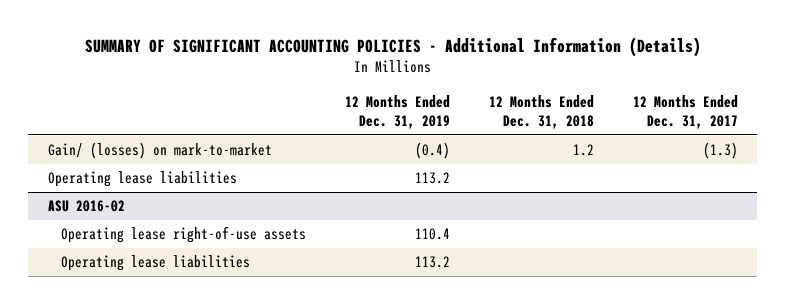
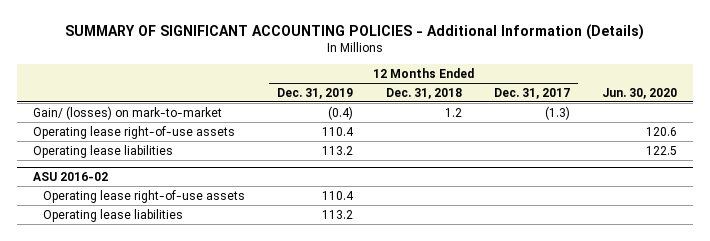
none -> [601,87,677,99] Jun. 30, 2020
none -> [32,125,235,139] Operating lease right-of-use assets

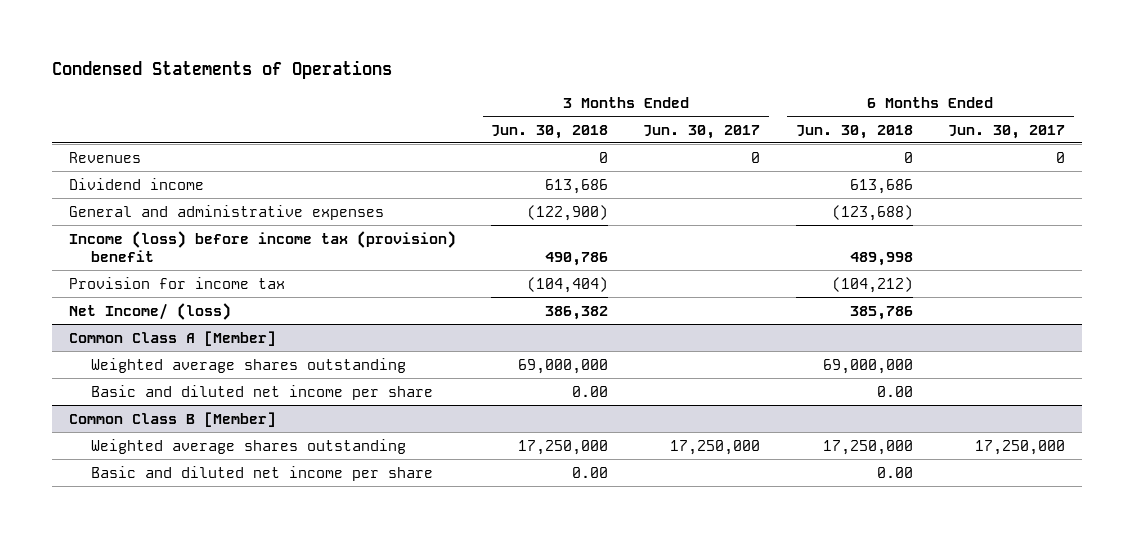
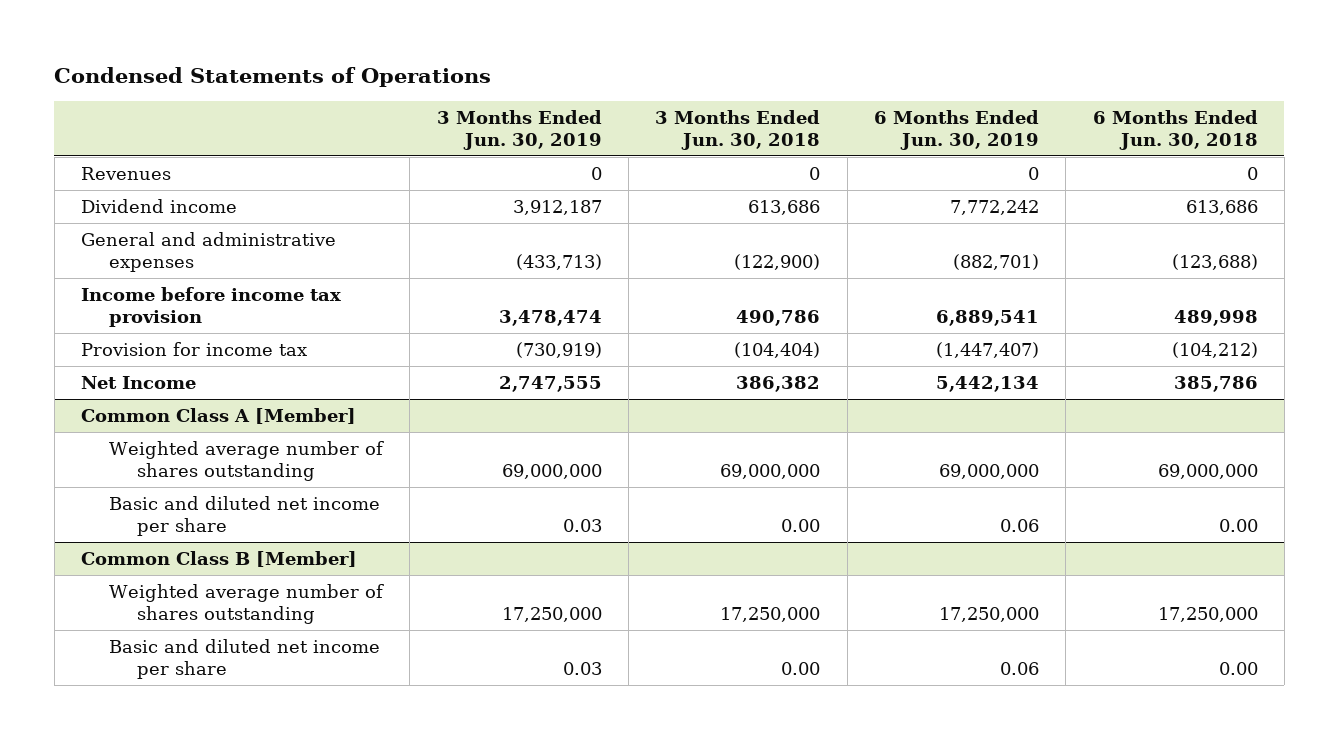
[643,124,761,139] Jun. 30, 2017 -> none
[947,124,1065,139] Jun. 30, 2017 -> none
none -> [436,110,602,150] 3 Months Ended Jun. 30, 2019
none -> [873,110,1039,150] 6 Months Ended Jun. 30, 2019
[69,230,457,262] Income (loss) before income tax (provision) benefit -> [81,287,342,327] Income before income tax provision
[69,302,232,320] Net Income/ (loss) -> [81,376,197,390] Net Income
[91,357,407,373] Weighted average shares outstanding -> [109,441,385,481] Weighted average number of shares outstanding
[91,438,407,454] Weighted average shares outstanding -> [109,584,385,624] Weighted average number of shares outstanding

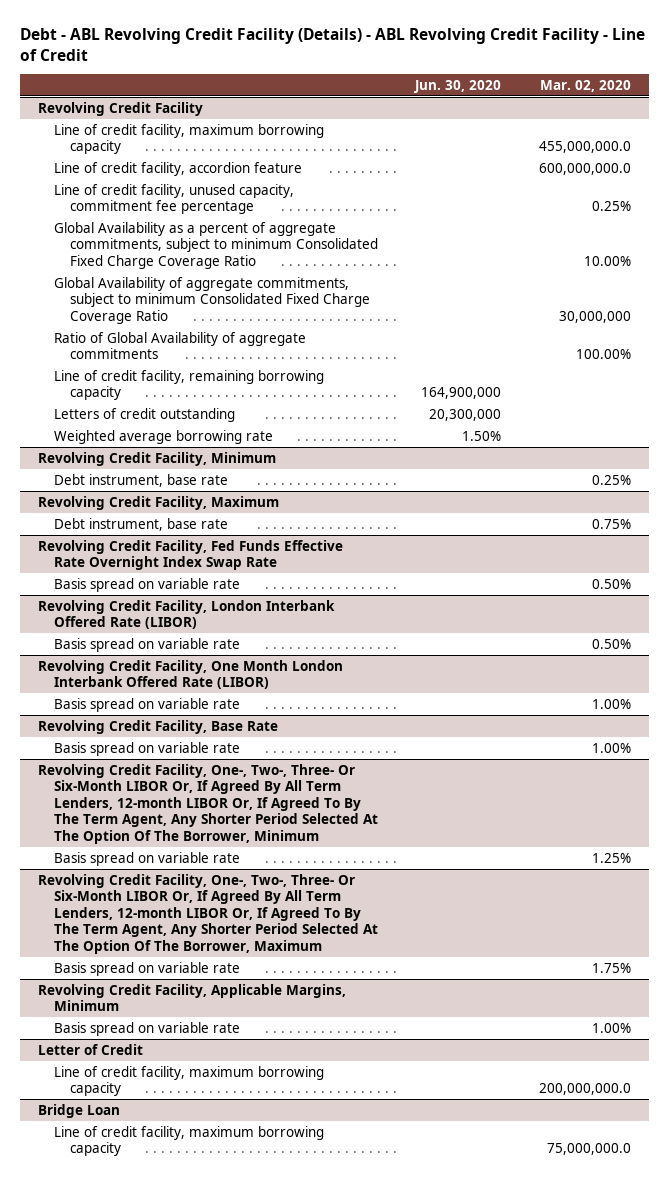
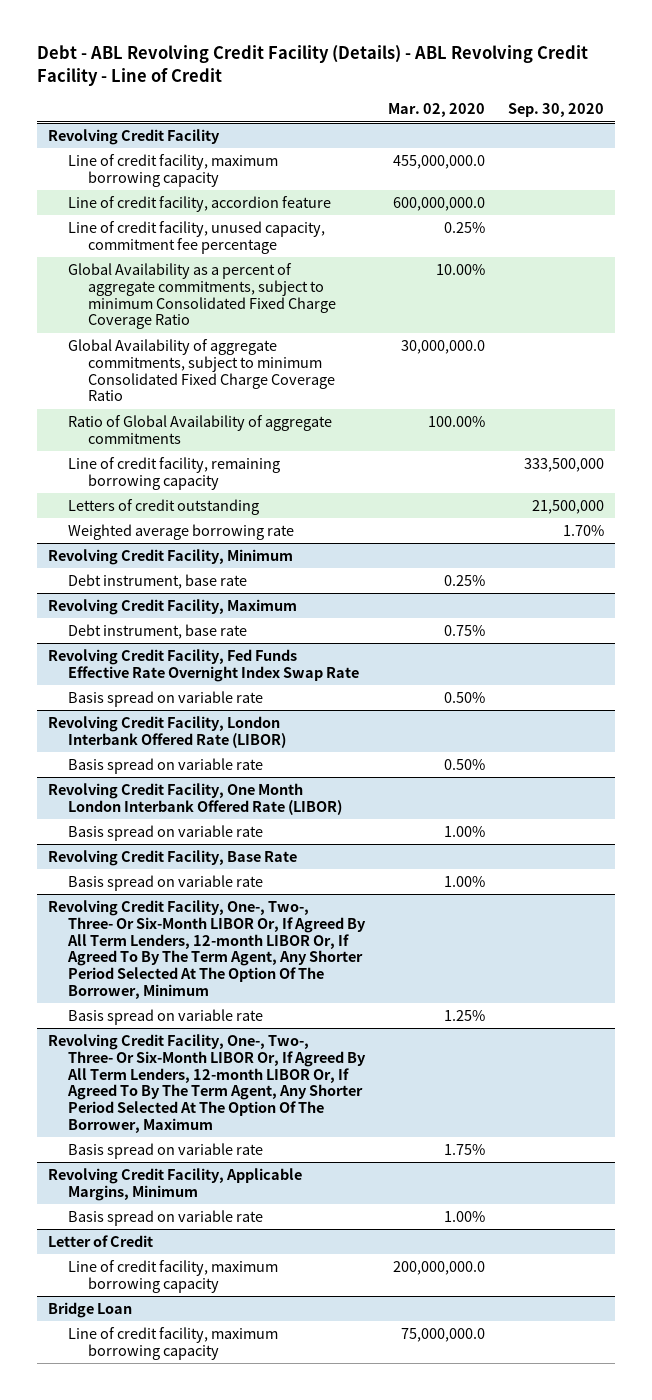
[414,79,502,93] Jun. 30, 2020 -> none
none -> [507,103,604,118] Sep. 30, 2020
[558,310,631,323] 30,000,000 -> [400,339,485,354] 30,000,000.0

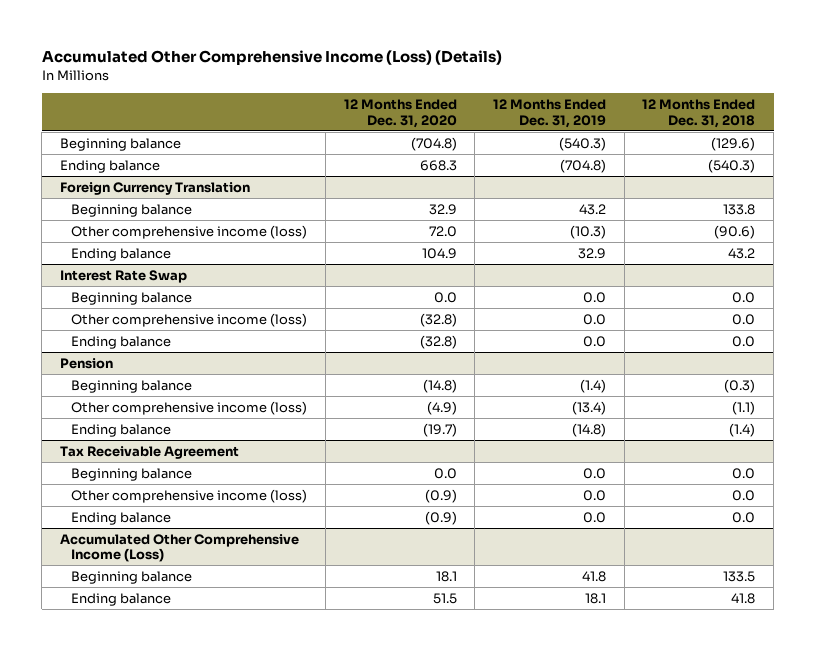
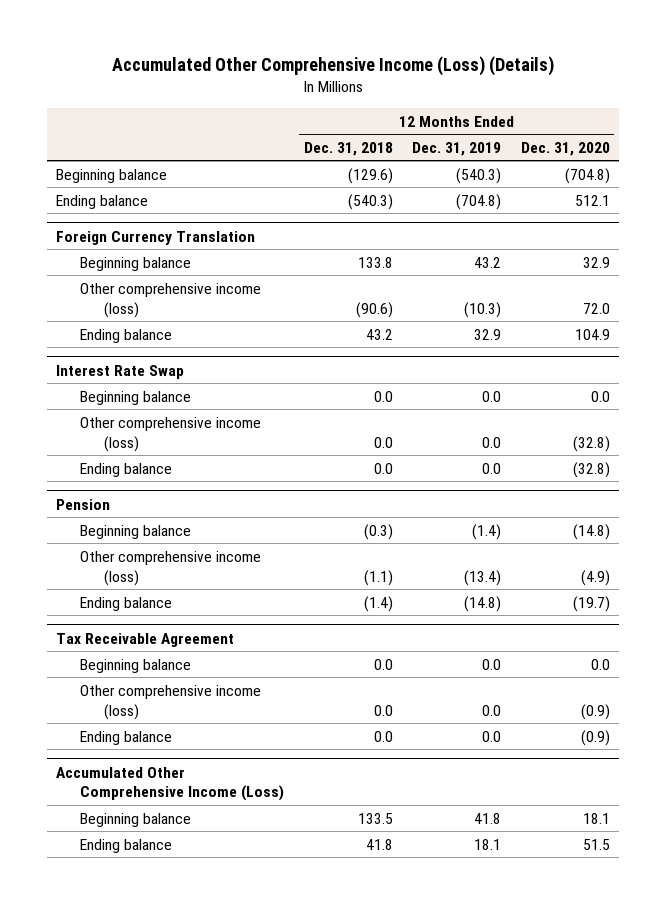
[419,159,457,171] 668.3 -> [574,194,610,206] 512.1

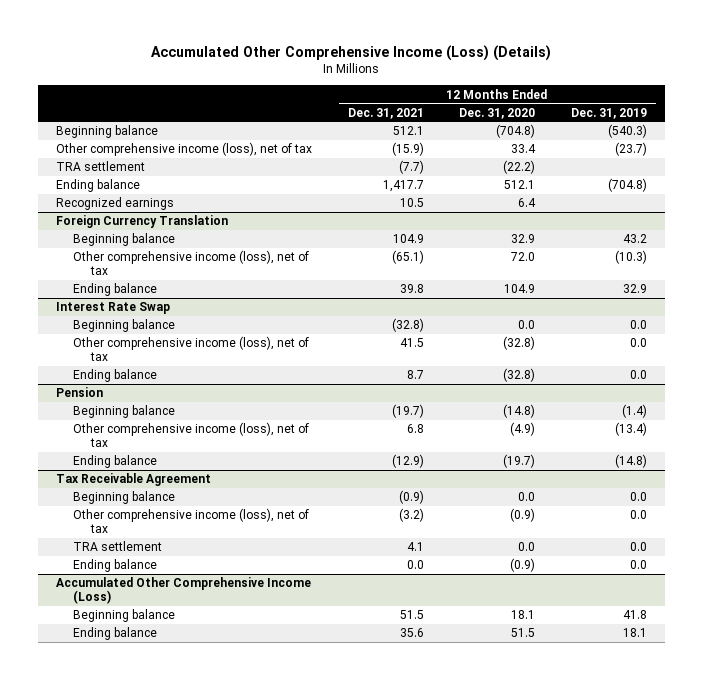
[303,141,393,156] Dec. 31, 2018 -> none
none -> [347,107,424,119] Dec. 31, 2021
none -> [56,142,313,157] Other comprehensive income (loss), net of tax
none -> [56,161,146,172] TRA settlement
none -> [56,197,175,211] Recognized earnings
[80,282,262,318] Other comprehensive income (loss) -> [73,250,310,276] Other comprehensive income (loss), net of tax
[80,416,262,452] Other comprehensive income (loss) -> [73,336,310,362] Other comprehensive income (loss), net of tax
[80,550,262,586] Other comprehensive income (loss) -> [73,422,310,448] Other comprehensive income (loss), net of tax
[80,684,262,720] Other comprehensive income (loss) -> [73,508,310,534] Other comprehensive income (loss), net of tax
none -> [73,541,163,552] TRA settlement

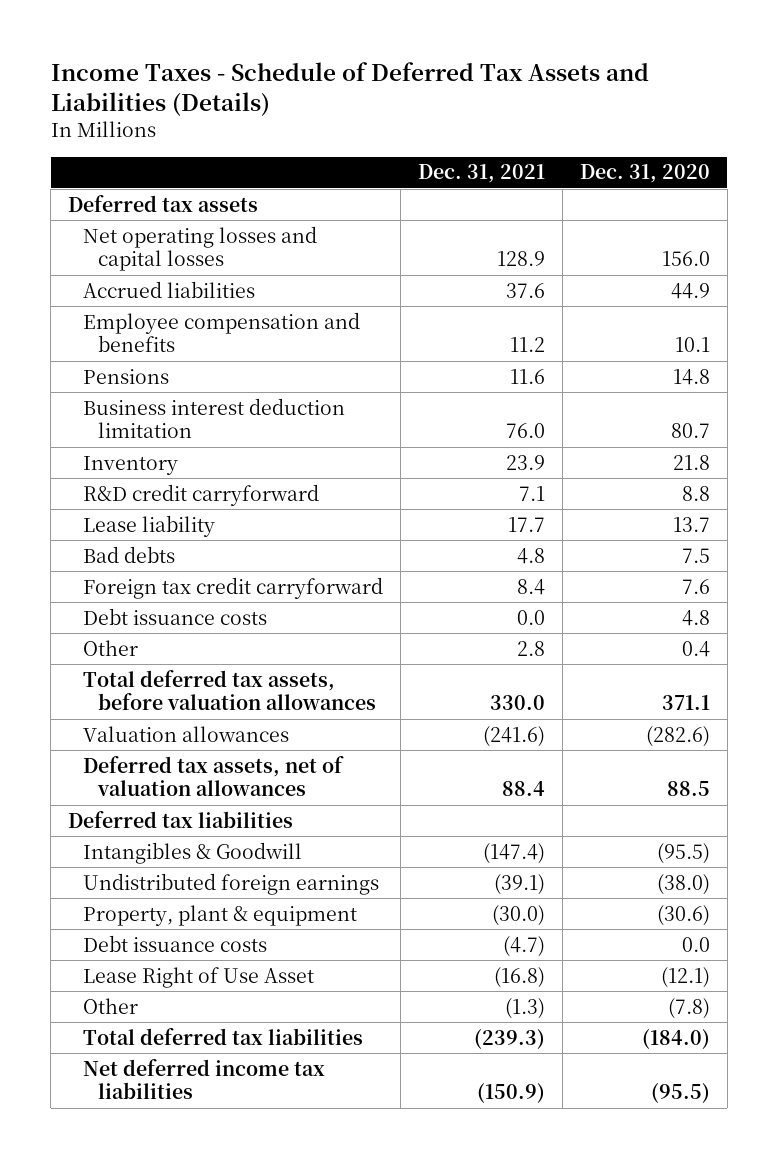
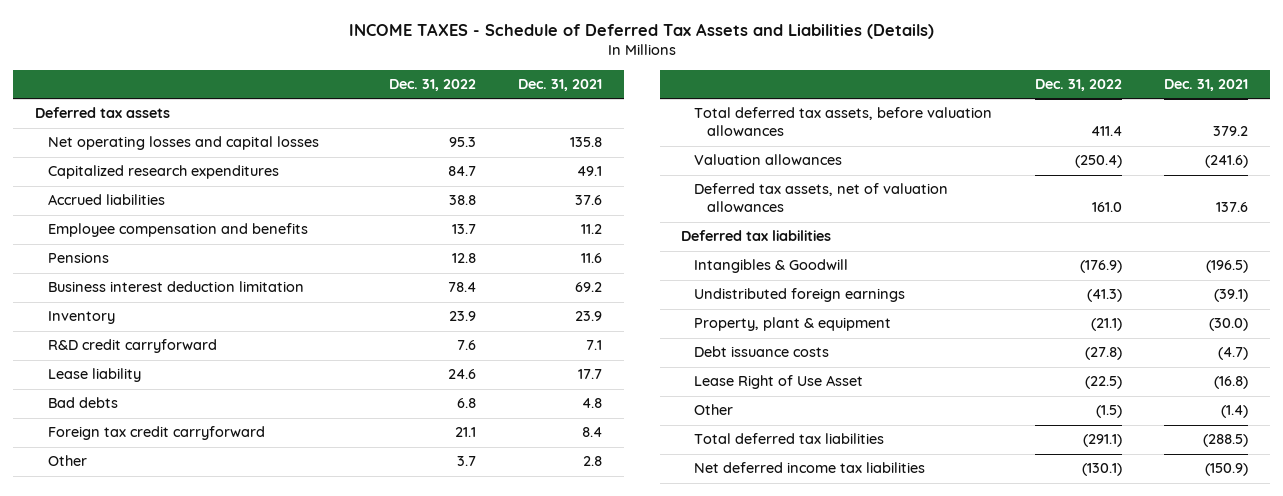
[50,61,649,117] Income Taxes - Schedule of Deferred Tax Assets and Liabilities (Details) -> [348,22,934,39] INCOME TAXES - Schedule of Deferred Tax Assets and Liabilities (Details)
[580,164,711,184] Dec. 31, 2020 -> none
none -> [388,78,476,91] Dec. 31, 2022
[497,251,546,267] 128.9 -> [570,137,603,148] 135.8
none -> [47,165,279,180] Capitalized research expenditures
[506,423,546,439] 76.0 -> [575,282,603,293] 69.2
[83,607,268,625] Debt issuance costs -> none
[490,695,546,711] 330.0 -> [1213,126,1249,137] 379.2
[502,781,546,797] 88.4 -> [1216,202,1249,213] 137.6
[483,842,546,864] (147.4) -> [1206,260,1249,274] (196.5)
[505,997,546,1019] (1.3) -> [1221,405,1249,419] (1.4)
[474,1028,546,1049] (239.3) -> [1203,434,1249,448] (288.5)

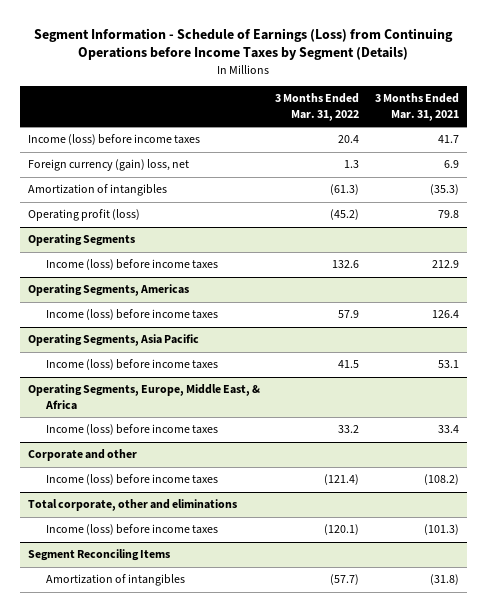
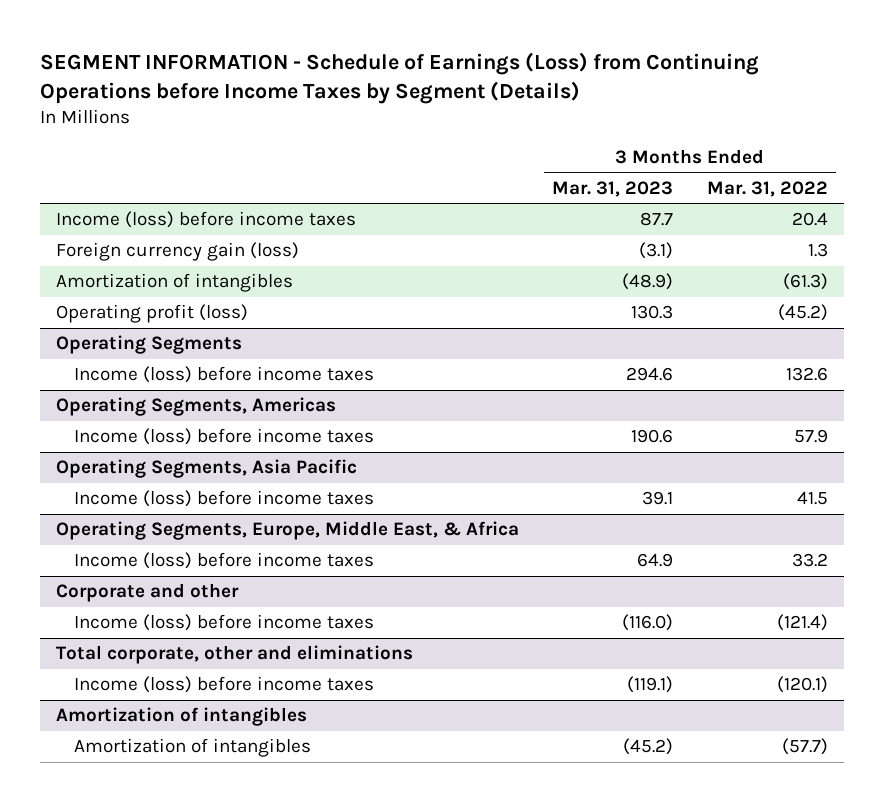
[34,27,454,61] Segment Information - Schedule of Earnings (Loss) from Continuing Operations before Income Taxes by Segment (Details) -> [39,51,759,104] SEGMENT INFORMATION - Schedule of Earnings (Loss) from Continuing Operations before Income Taxes by Segment (Details)
[375,93,460,121] 3 Months Ended Mar. 31, 2021 -> none
none -> [552,180,674,197] Mar. 31, 2023
[27,159,189,172] Foreign currency (gain) loss, net -> [56,242,300,262] Foreign currency gain (loss)
[27,549,170,562] Segment Reconciling Items -> [56,707,308,727] Amortization of intangibles

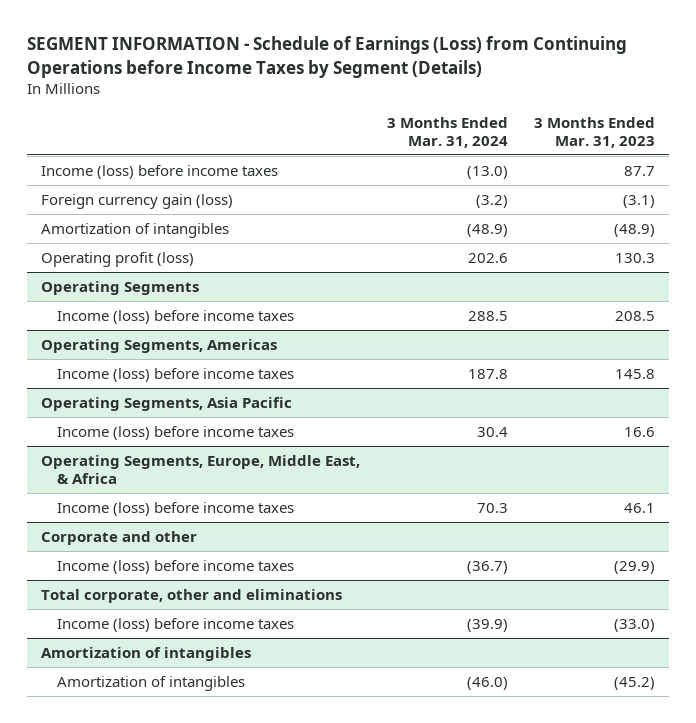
[706,180,828,197] Mar. 31, 2022 -> none
none -> [386,117,508,148] 3 Months Ended Mar. 31, 2024
[626,367,674,382] 294.6 -> [615,310,656,321] 208.5
[631,429,674,444] 190.6 -> [615,368,656,379] 145.8
[642,491,674,506] 39.1 -> [624,426,656,437] 16.6
[637,553,674,568] 64.9 -> [624,502,656,513] 46.1
[622,614,674,632] (116.0) -> [614,560,656,574] (29.9)
[627,676,674,694] (119.1) -> [614,618,656,632] (33.0)

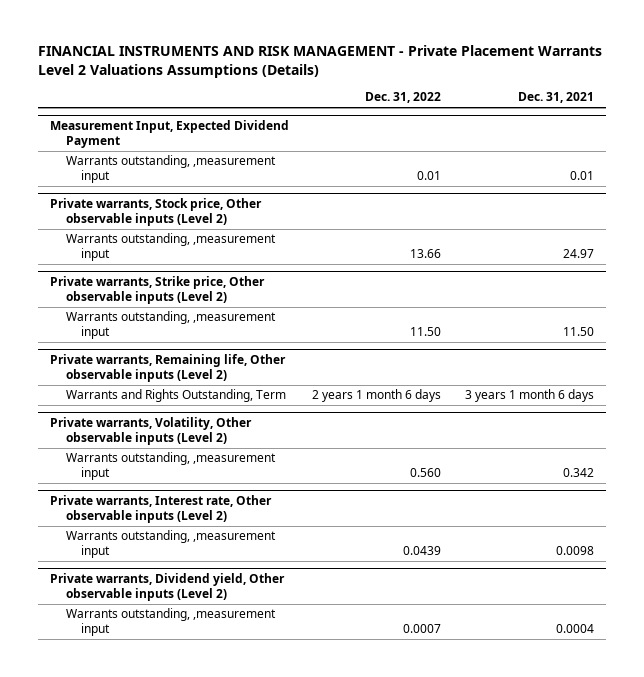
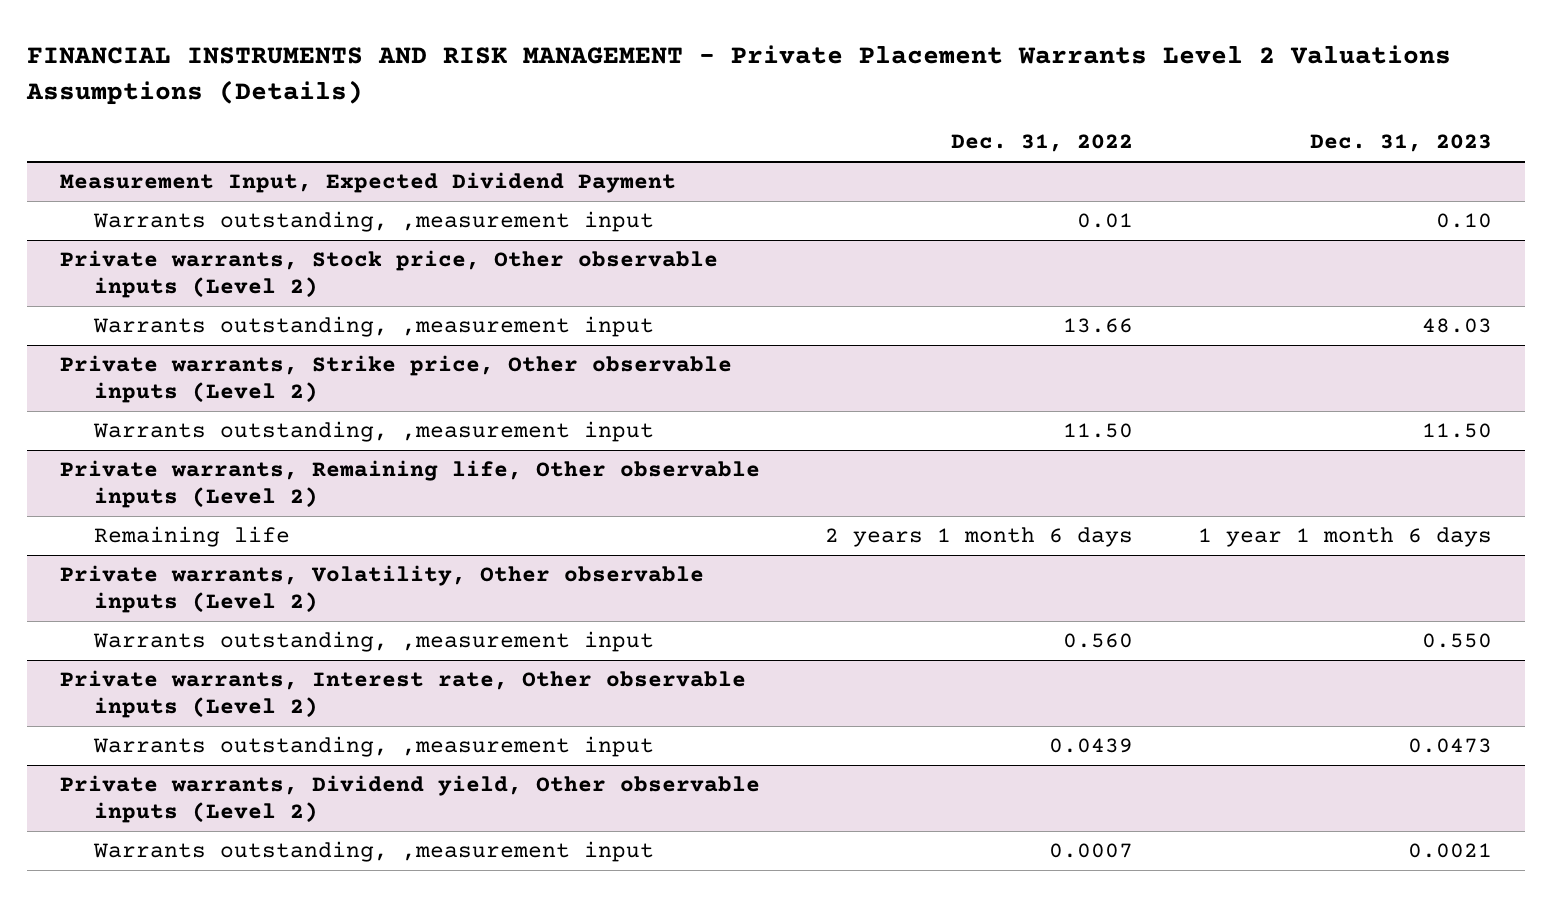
[517,92,594,104] Dec. 31, 2021 -> none
none -> [1310,134,1493,153] Dec. 31, 2023
[65,389,286,403] Warrants and Rights Outstanding, Term -> [94,526,291,548] Remaining life

